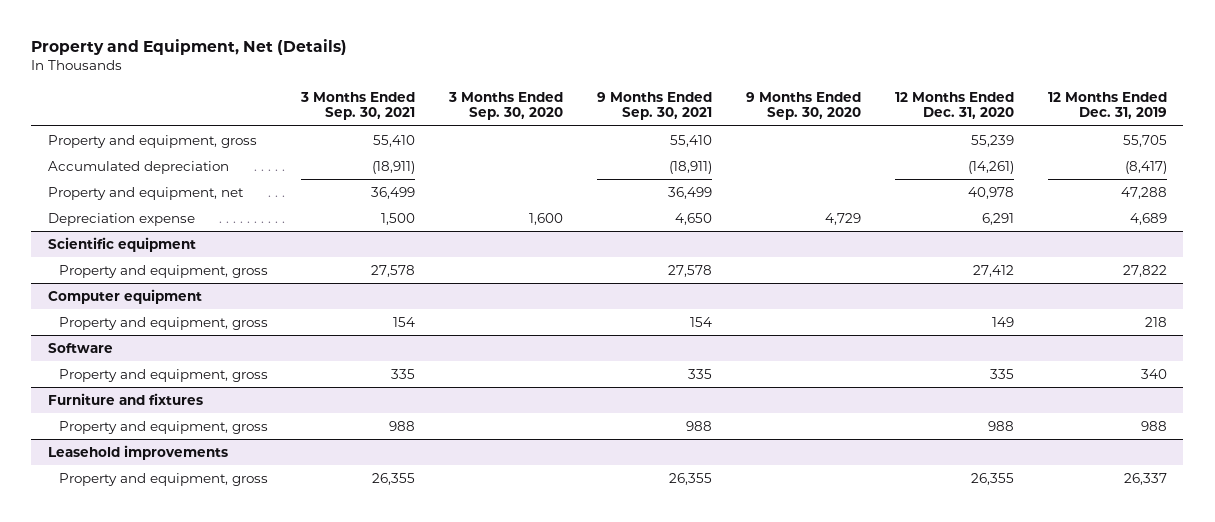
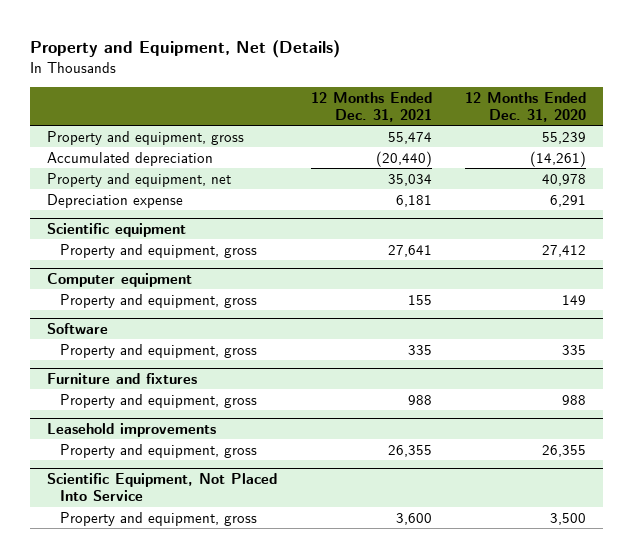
[300,91,416,121] 3 Months Ended Sep. 30, 2021 -> none
[448,91,564,121] 3 Months Ended Sep. 30, 2020 -> none
[597,91,713,121] 9 Months Ended Sep. 30, 2021 -> none
[745,91,861,121] 9 Months Ended Sep. 30, 2020 -> none
[1047,91,1167,120] 12 Months Ended Dec. 31, 2019 -> none
none -> [310,91,432,122] 12 Months Ended Dec. 31, 2021
none -> [47,473,278,502] Scientific Equipment, Not Placed Into Service
none -> [59,511,257,526] Property and equipment, gross

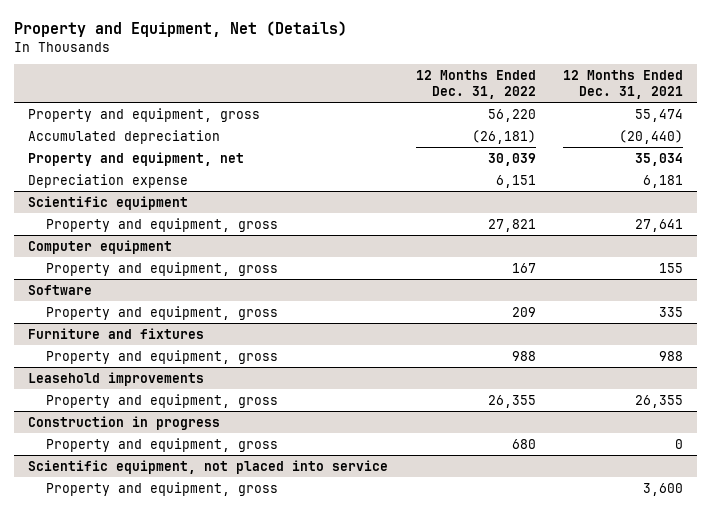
[465,91,587,122] 12 Months Ended Dec. 31, 2020 -> none
none -> [415,70,536,100] 12 Months Ended Dec. 31, 2022
none -> [28,415,221,430] Construction in progress
none -> [45,437,278,452] Property and equipment, gross
[47,473,278,502] Scientific Equipment, Not Placed Into Service -> [28,459,389,474] Scientific equipment, not placed into service

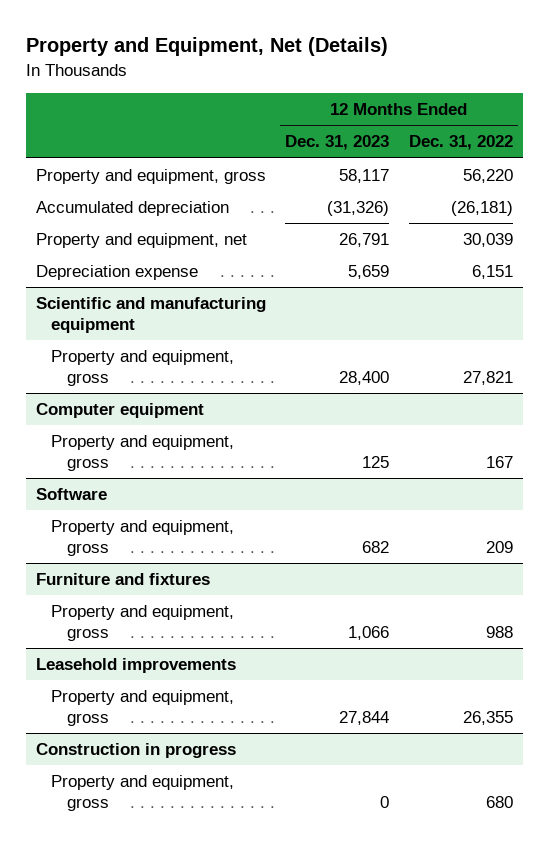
[563,70,684,100] 12 Months Ended Dec. 31, 2021 -> none
none -> [285,135,390,151] Dec. 31, 2023
[28,195,189,210] Scientific equipment -> [35,297,266,333] Scientific and manufacturing equipment
[28,459,389,474] Scientific equipment, not placed into service -> none
[45,481,278,496] Property and equipment, gross -> none

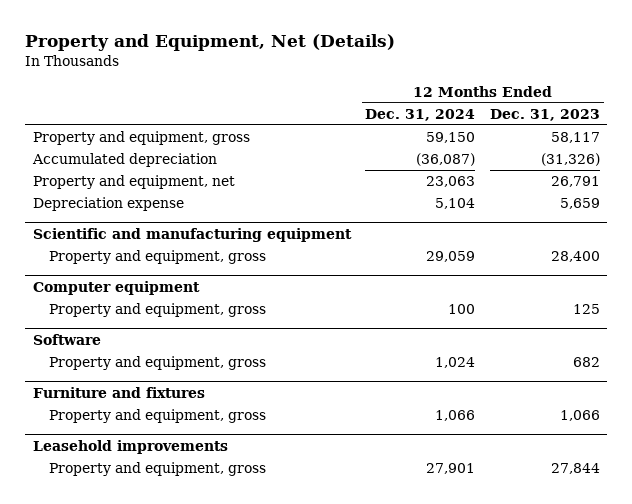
[409,135,514,151] Dec. 31, 2022 -> none
none -> [365,109,476,122] Dec. 31, 2024
[35,743,236,759] Construction in progress -> none
[51,775,235,811] Property and equipment, gross -> none

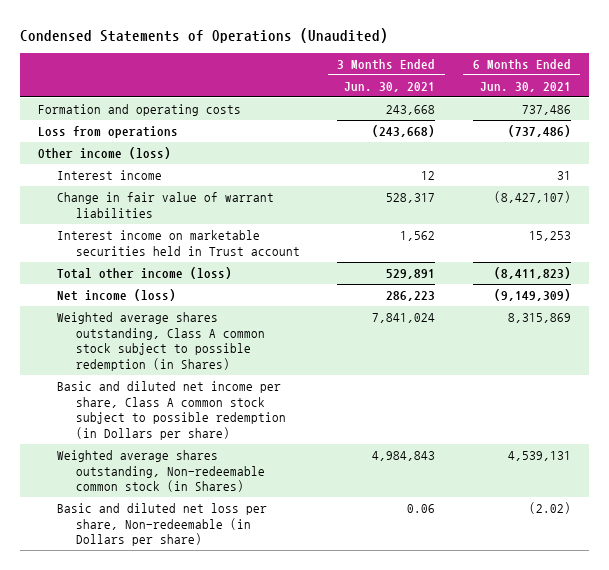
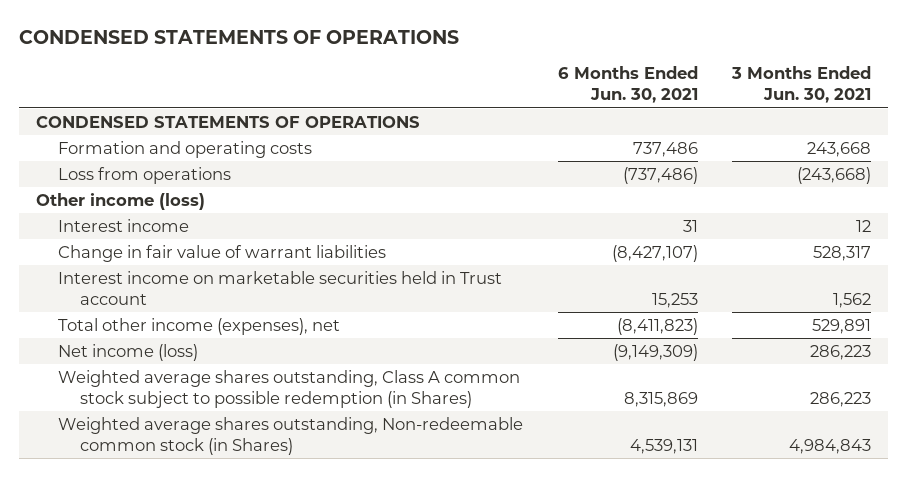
[19,27,388,43] Condensed Statements of Operations (Unaudited) -> [18,30,459,45] CONDENSED STATEMENTS OF OPERATIONS
none -> [36,115,421,128] CONDENSED STATEMENTS OF OPERATIONS
[57,267,233,280] Total other income (loss) -> [58,317,341,335] Total other income (expenses), net
[57,381,286,441] Basic and diluted net income per share, Class A common stock subject to possible redemption (in Dollars per share) -> none
[372,313,436,324] 7,841,024 -> [810,391,872,407] 286,223
[57,503,268,547] Basic and diluted net loss per share, Non-redeemable (in Dollars per share) -> none

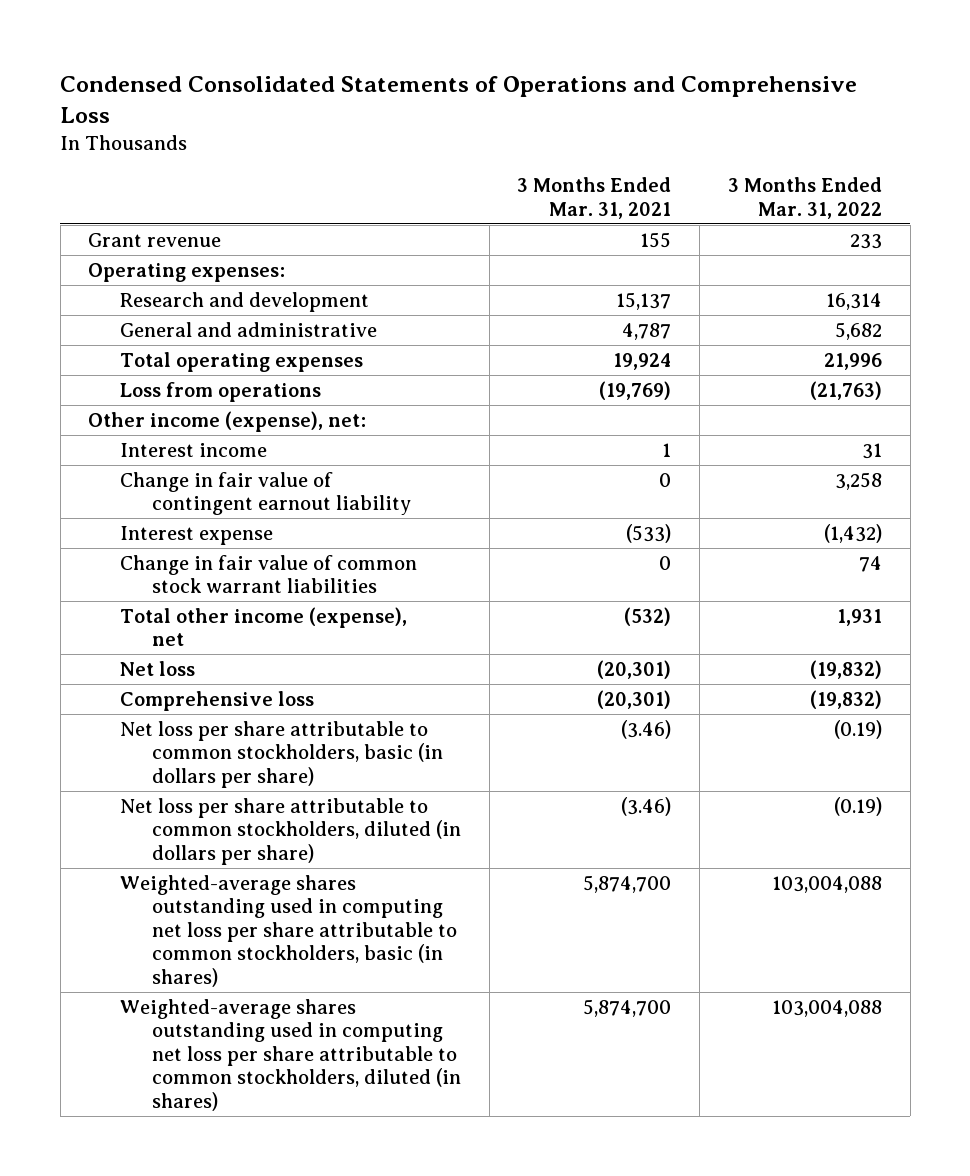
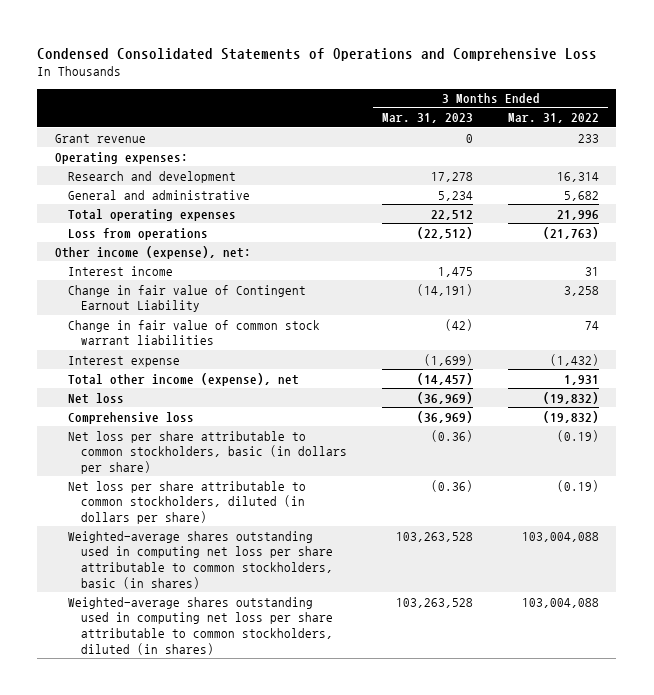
[517,177,672,219] 3 Months Ended Mar. 31, 2021 -> none
none -> [382,113,474,124] Mar. 31, 2023
[120,472,411,516] Change in fair value of contingent earnout liability -> [68,284,307,313] Change in fair value of Contingent Earnout Liability
[120,526,274,546] Interest expense -> [68,355,181,367] Interest expense

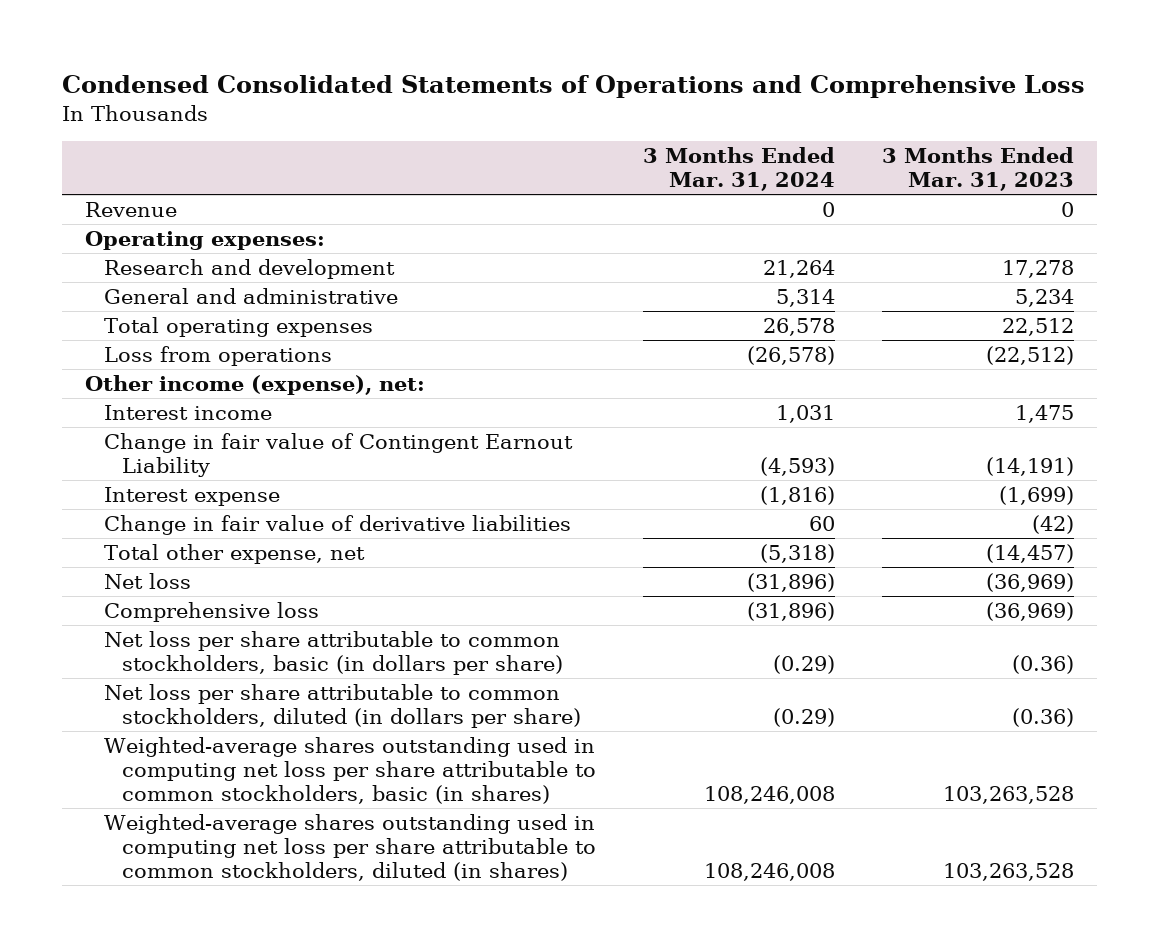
[508,113,600,124] Mar. 31, 2022 -> none
none -> [643,146,836,191] 3 Months Ended Mar. 31, 2024
[54,133,146,143] Grant revenue -> [85,202,178,218] Revenue
[68,319,321,346] Change in fair value of common stock warrant liabilities -> none
none -> [103,515,571,536] Change in fair value of derivative liabilities
[68,372,300,386] Total other income (expense), net -> [103,544,365,565] Total other expense, net

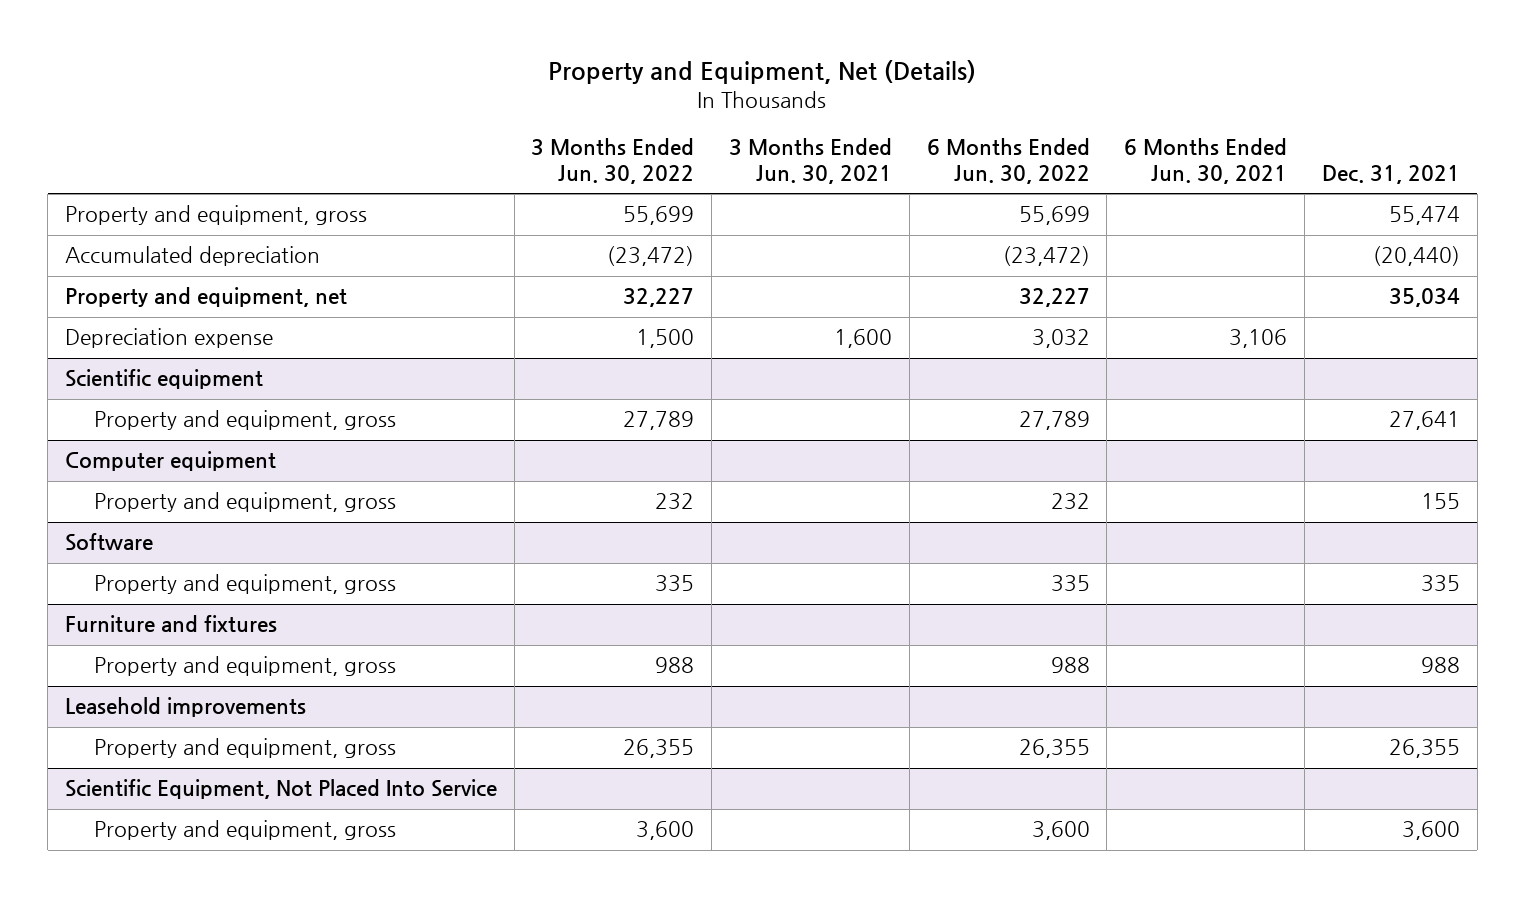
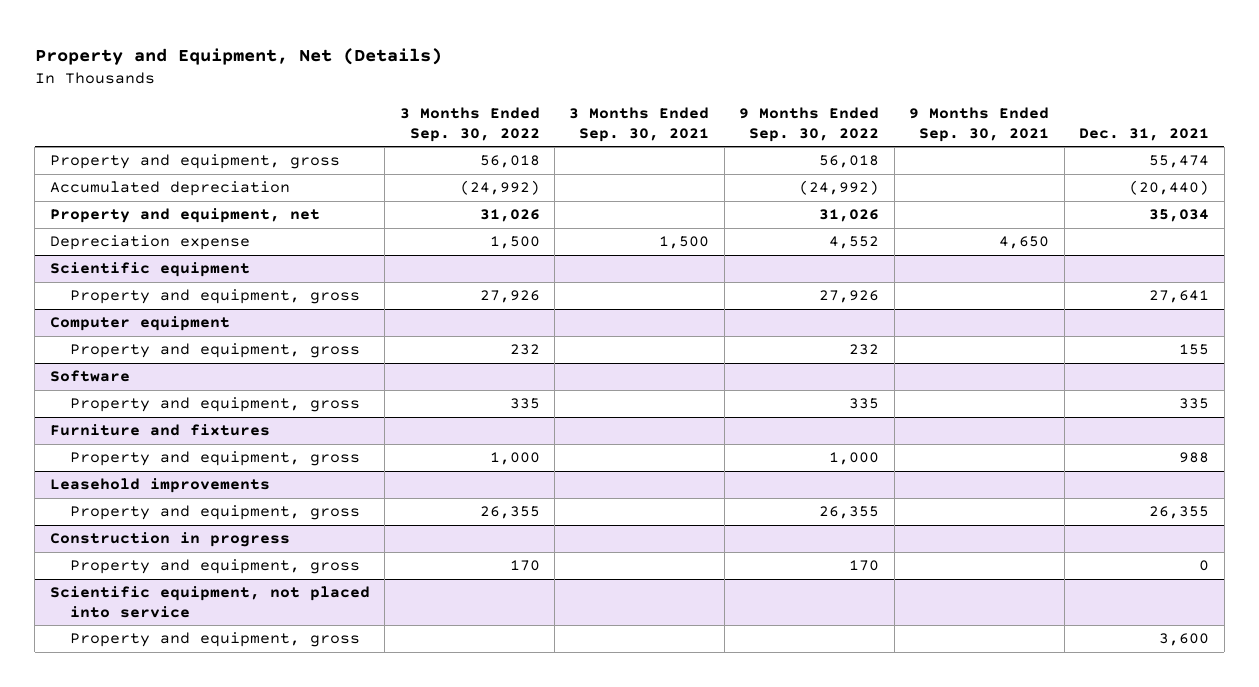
[531,138,695,184] 3 Months Ended Jun. 30, 2022 -> none
[729,138,893,184] 3 Months Ended Jun. 30, 2021 -> none
[926,138,1090,184] 6 Months Ended Jun. 30, 2022 -> none
[1124,138,1288,184] 6 Months Ended Jun. 30, 2021 -> none
none -> [399,107,540,142] 3 Months Ended Sep. 30, 2022
none -> [569,107,710,142] 3 Months Ended Sep. 30, 2021
none -> [739,107,880,142] 9 Months Ended Sep. 30, 2022
none -> [909,107,1050,142] 9 Months Ended Sep. 30, 2021
none -> [49,532,290,548] Construction in progress
none -> [70,559,361,575] Property and equipment, gross
[64,779,497,800] Scientific Equipment, Not Placed Into Service -> [49,586,370,618] Scientific equipment, not placed into service

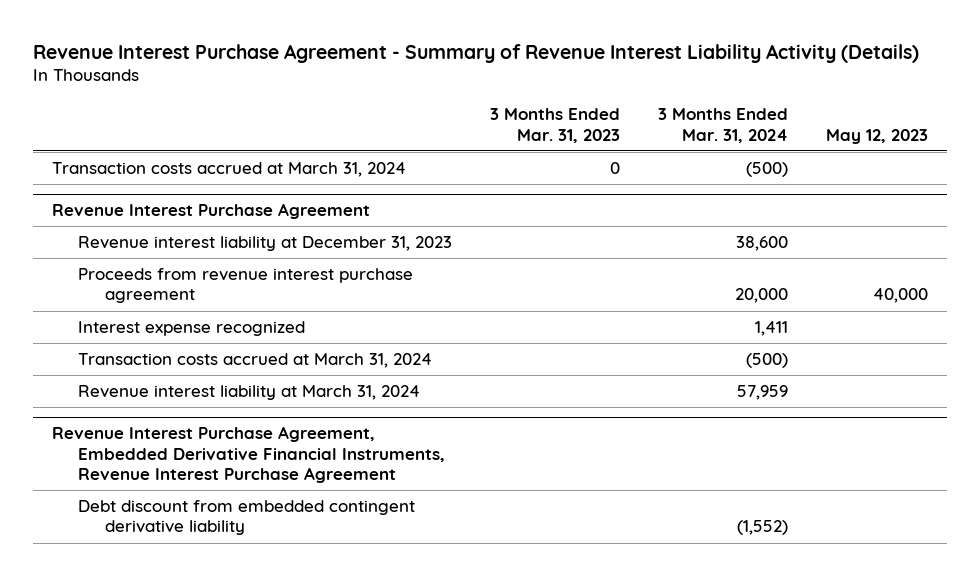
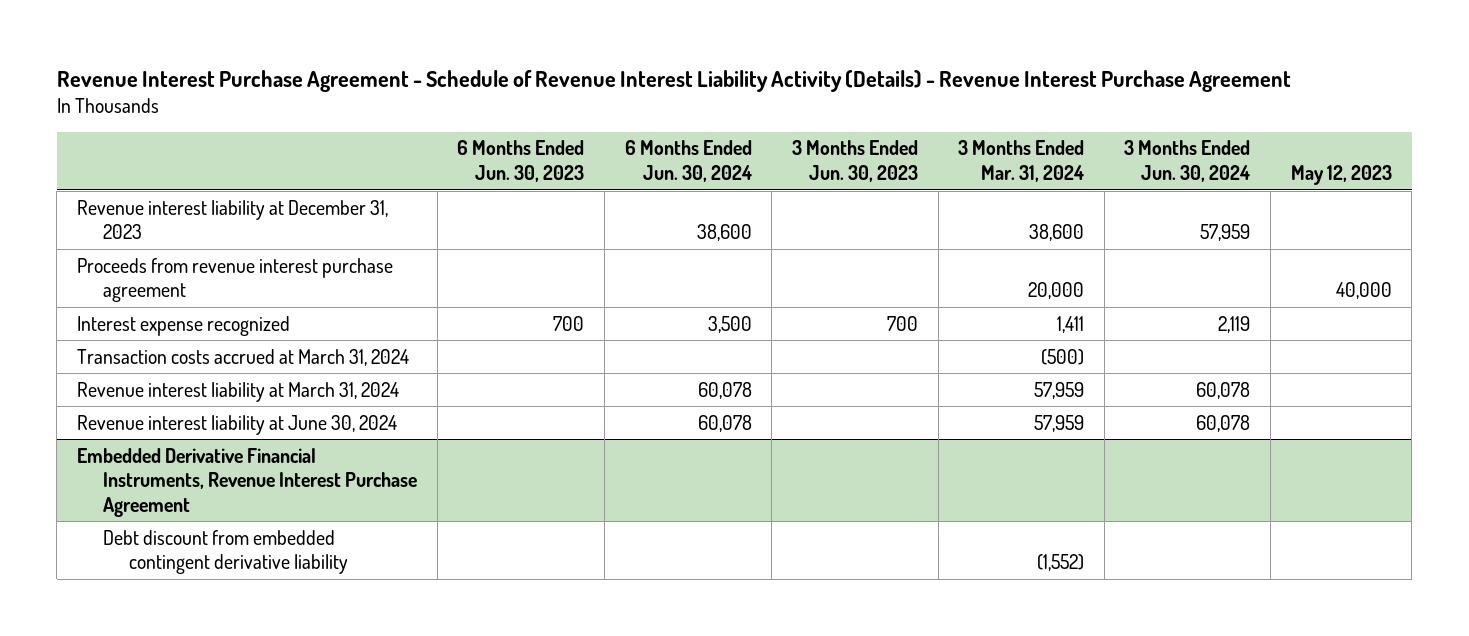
[32,43,919,63] Revenue Interest Purchase Agreement - Summary of Revenue Interest Liability Activity (Details) -> [56,69,1291,92] Revenue Interest Purchase Agreement - Schedule of Revenue Interest Liability Activity (Details) - Revenue Interest Purchase Agreement
[490,108,621,143] 3 Months Ended Mar. 31, 2023 -> none
none -> [457,140,585,183] 6 Months Ended Jun. 30, 2023
none -> [624,140,752,183] 6 Months Ended Jun. 30, 2024
none -> [791,140,918,183] 3 Months Ended Jun. 30, 2023
none -> [1124,140,1251,183] 3 Months Ended Jun. 30, 2024
[51,162,406,178] Transaction costs accrued at March 31, 2024 -> none
[51,203,370,220] Revenue Interest Purchase Agreement -> none
none -> [76,414,397,435] Revenue interest liability at June 30, 2024
[51,426,446,483] Revenue Interest Purchase Agreement, Embedded Derivative Financial Instruments, Revenue Interest Purchase Agreement -> [76,447,417,517] Embedded Derivative Financial Instruments, Revenue Interest Purchase Agreement

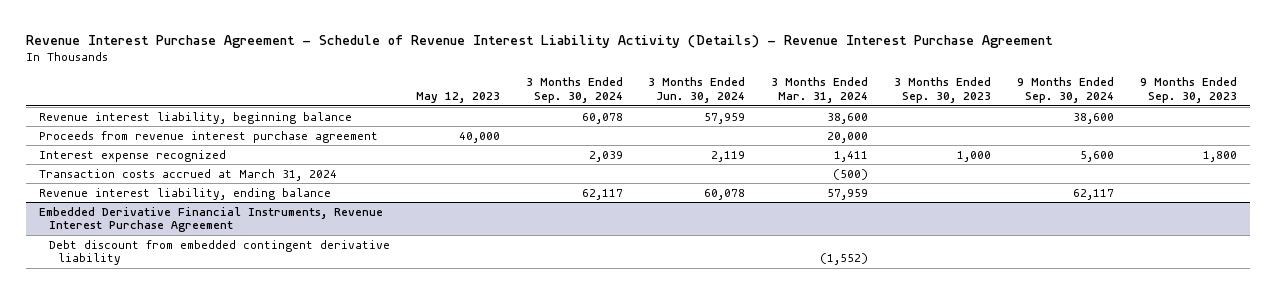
[457,140,585,183] 6 Months Ended Jun. 30, 2023 -> none
[624,140,752,183] 6 Months Ended Jun. 30, 2024 -> none
[791,140,918,183] 3 Months Ended Jun. 30, 2023 -> none
none -> [525,77,623,104] 3 Months Ended Sep. 30, 2024
none -> [894,77,992,104] 3 Months Ended Sep. 30, 2023
none -> [1017,77,1115,104] 9 Months Ended Sep. 30, 2024
none -> [1140,77,1238,104] 9 Months Ended Sep. 30, 2023
[76,199,388,240] Revenue interest liability at December 31, 2023 -> [39,111,353,124] Revenue interest liability, beginning balance
[76,414,397,435] Revenue interest liability at June 30, 2024 -> none
[76,381,399,402] Revenue interest liability at March 31, 2024 -> [39,187,332,200] Revenue interest liability, ending balance

